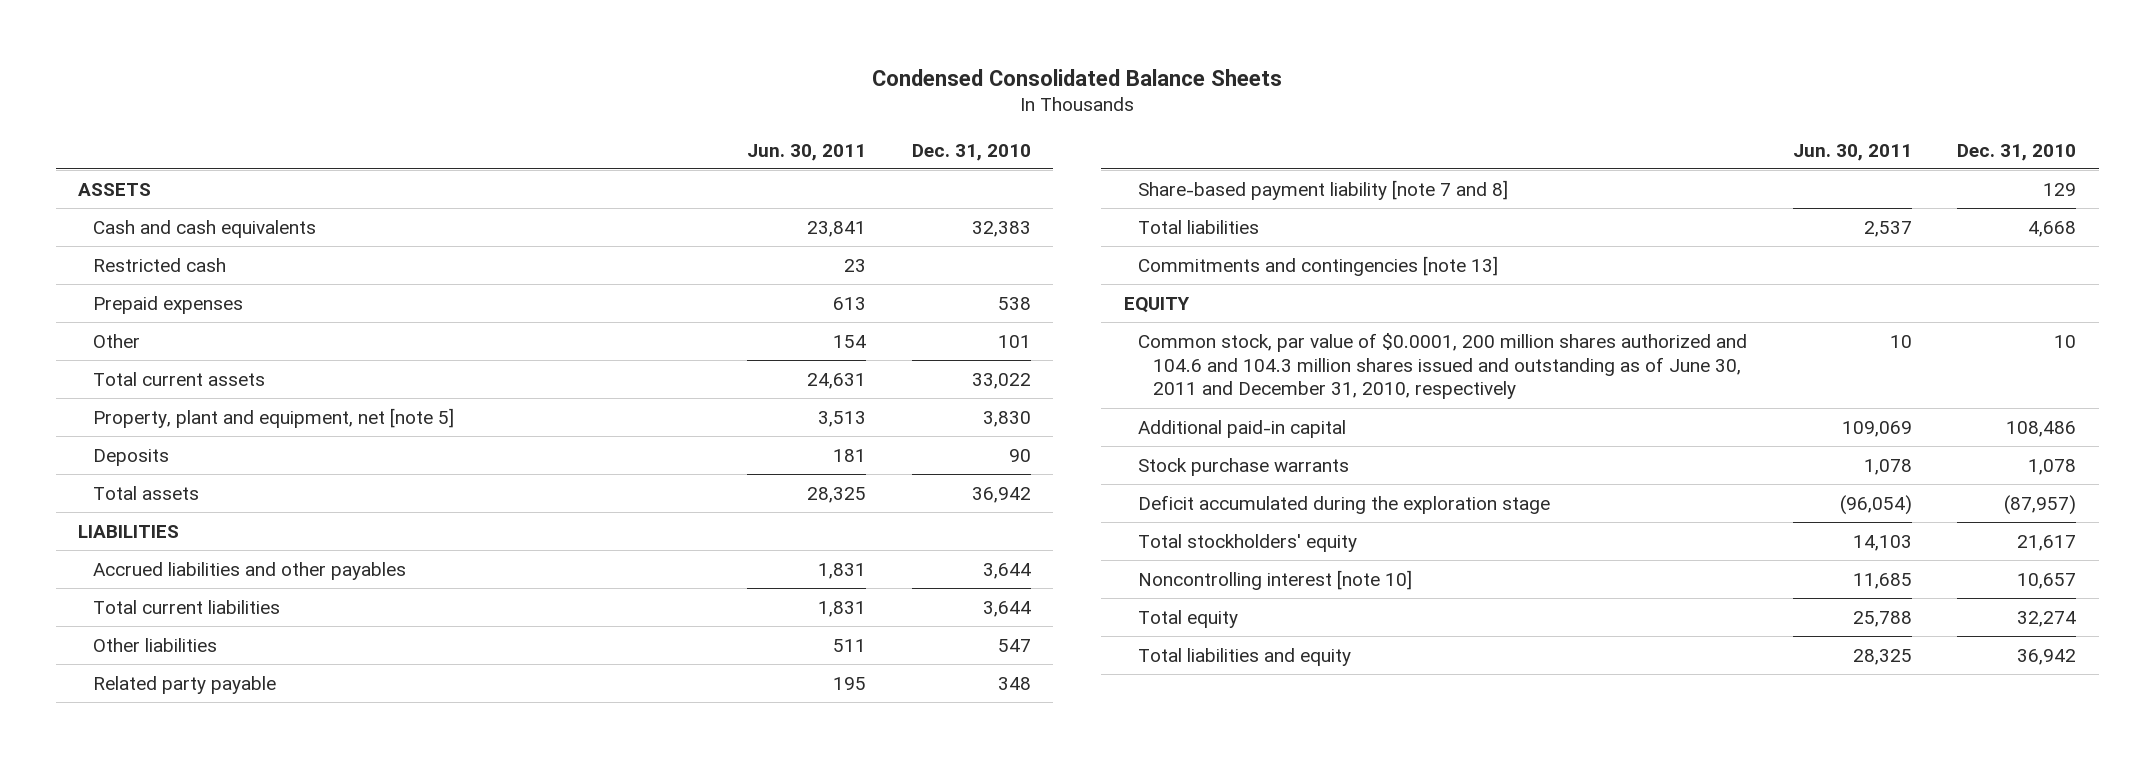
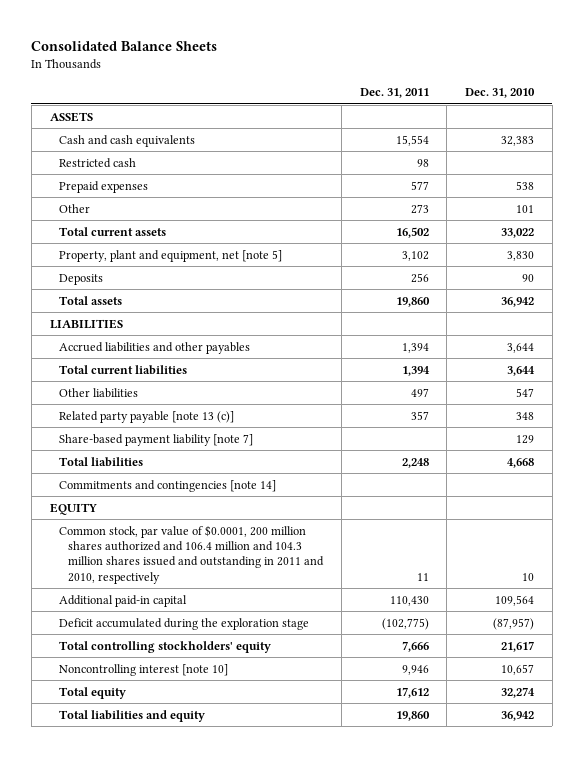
[872,68,1283,86] Condensed Consolidated Balance Sheets -> [31,40,218,51] Consolidated Balance Sheets
[747,143,867,161] Jun. 30, 2011 -> none
none -> [359,88,429,99] Dec. 31, 2011
[93,675,277,694] Related party payable -> [59,410,235,423] Related party payable [note 13 (c)]
[1138,179,1509,200] Share-based payment liability [note 7 and 8] -> [59,433,254,446] Share-based payment liability [note 7]
[1138,255,1499,276] Commitments and contingencies [note 13] -> [59,479,277,492] Commitments and contingencies [note 14]
[1138,457,1350,476] Stock purchase warrants -> none
[1138,332,1748,400] Common stock, par value of $0.0001, 200 million shares authorized and 104.6 and 104.3 million shares issued and outstanding as of June 30, 2011 and December 31, 2010, respectively -> [59,524,325,584] Common stock, par value of $0.0001, 200 million shares authorized and 106.4 million and 104.3 million shares issued and outstanding in 2011 and 2010, respectively
[2005,420,2076,437] 108,486 -> [495,594,535,606] 109,564
[1138,533,1358,552] Total stockholders' equity -> [59,640,272,653] Total controlling stockholders' equity

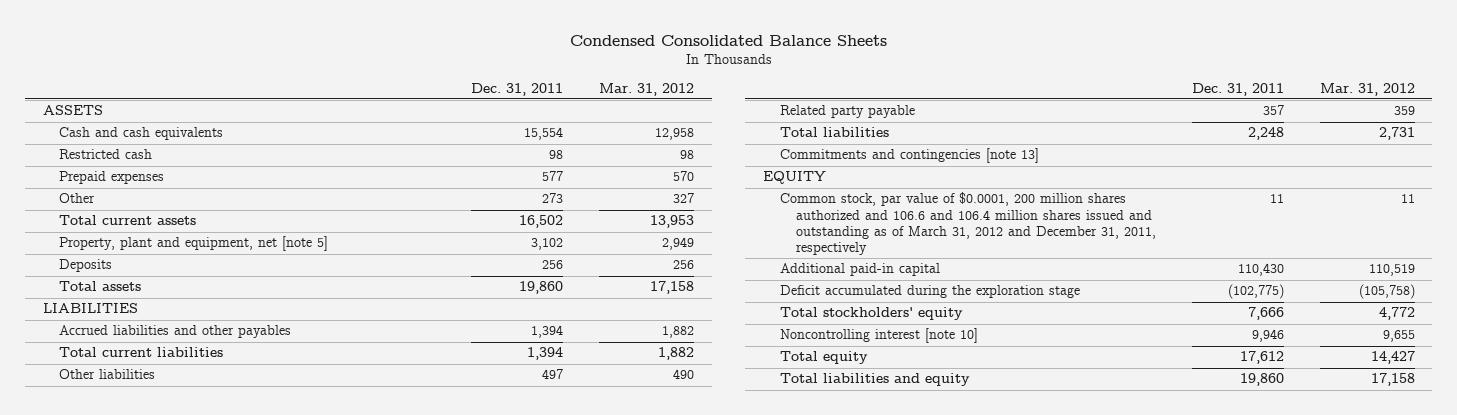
[31,40,218,51] Consolidated Balance Sheets -> [569,34,887,46] Condensed Consolidated Balance Sheets
[465,88,536,99] Dec. 31, 2010 -> none
none -> [598,82,694,96] Mar. 31, 2012
[59,433,254,446] Share-based payment liability [note 7] -> none
[59,410,235,423] Related party payable [note 13 (c)] -> [779,105,915,119] Related party payable
[59,479,277,492] Commitments and contingencies [note 14] -> [779,148,1039,164] Commitments and contingencies [note 13]
[59,524,325,584] Common stock, par value of $0.0001, 200 million shares authorized and 106.4 million and 104.3 million shares issued and outstanding in 2011 and 2010, respectively -> [779,192,1156,255] Common stock, par value of $0.0001, 200 million shares authorized and 106.6 and 106.4 million shares issued and outstanding as of March 31, 2012 and December 31, 2011, respectively
[59,640,272,653] Total controlling stockholders' equity -> [779,307,963,321] Total stockholders' equity

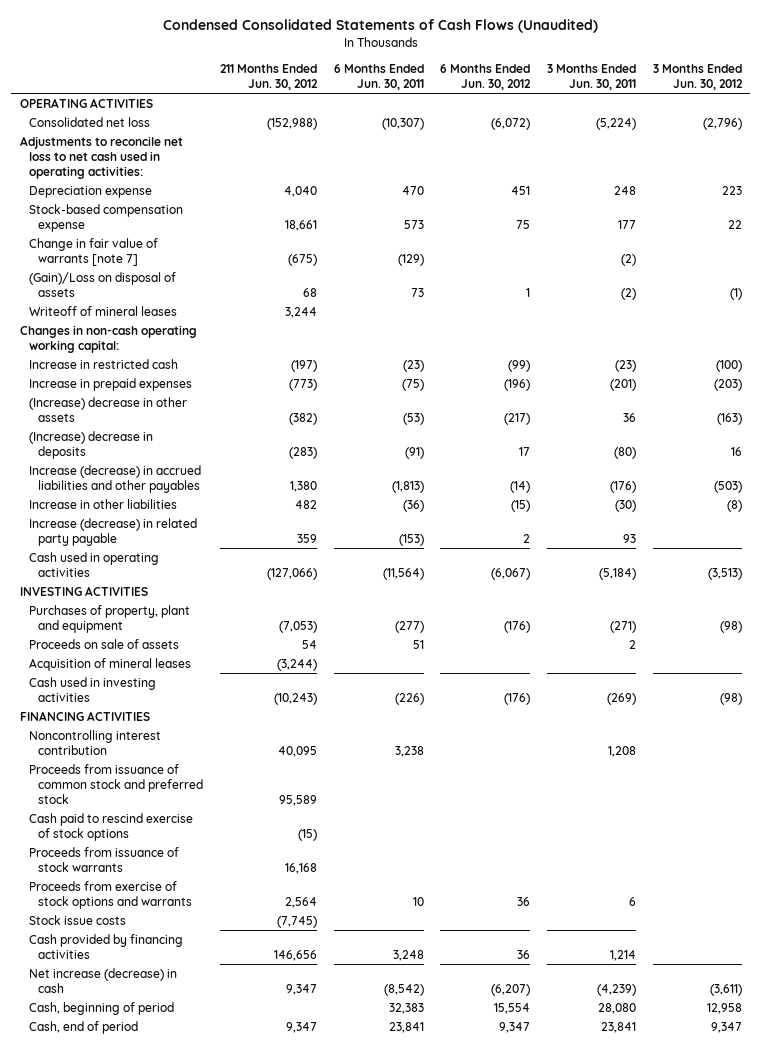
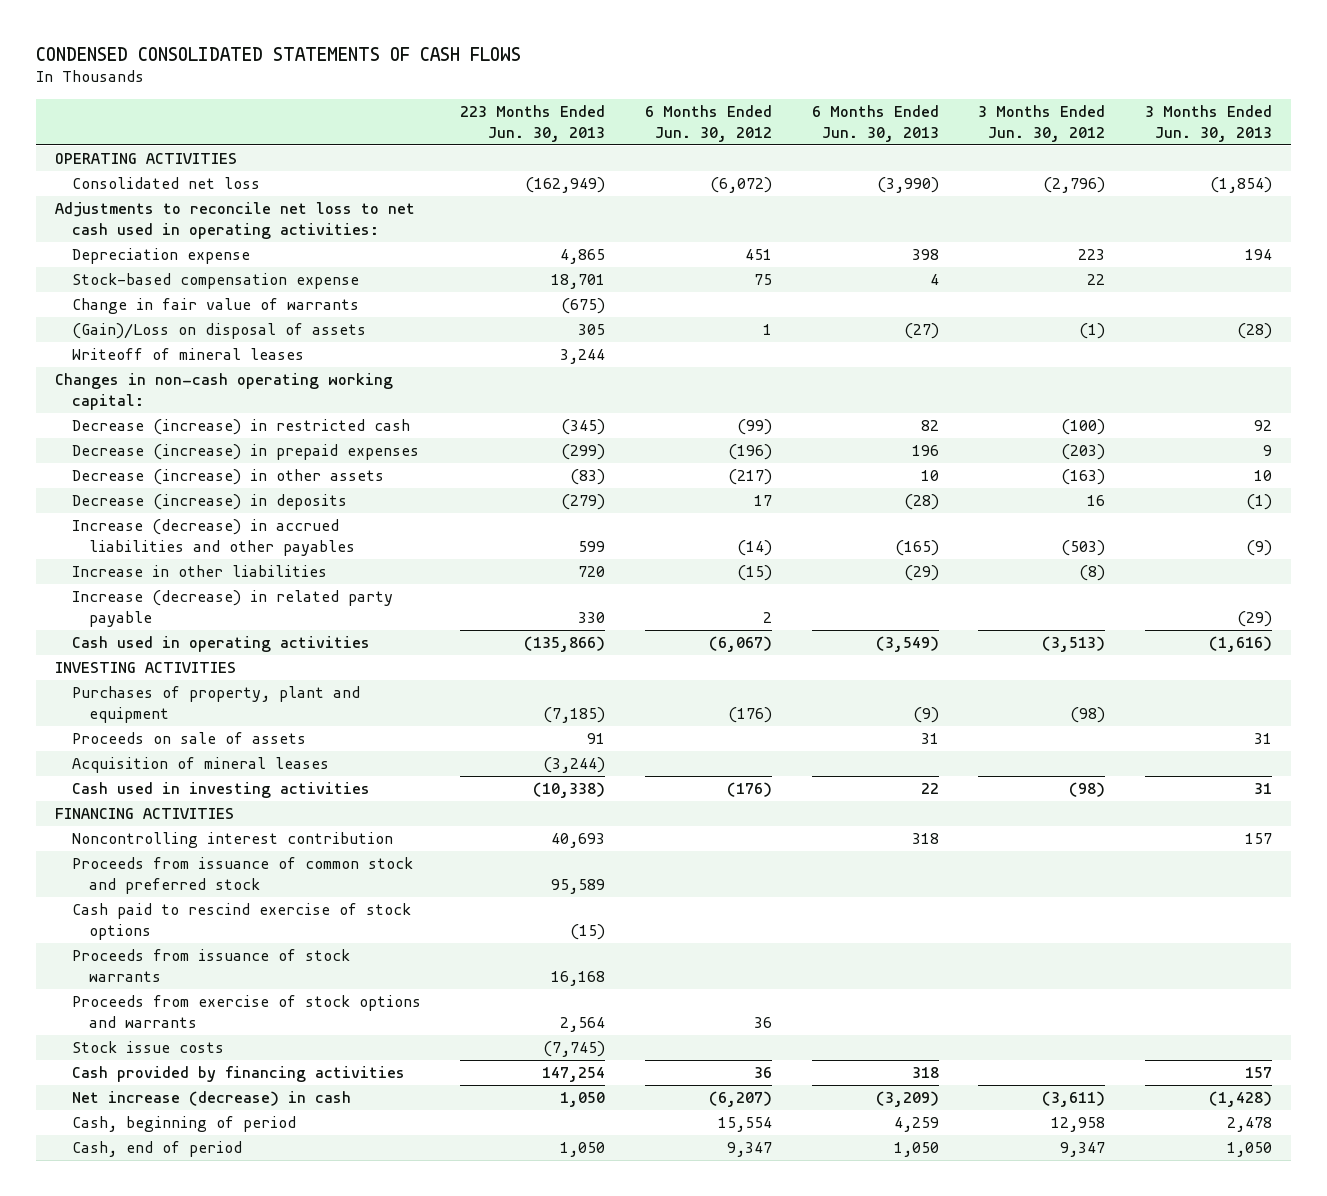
[162,19,598,34] Condensed Consolidated Statements of Cash Flows (Unaudited) -> [35,46,521,61] CONDENSED CONSOLIDATED STATEMENTS OF CASH FLOWS
[219,63,318,91] 211 Months Ended Jun. 30, 2012 -> none
[333,63,424,91] 6 Months Ended Jun. 30, 2011 -> none
[546,63,636,91] 3 Months Ended Jun. 30, 2011 -> none
none -> [460,104,606,142] 223 Months Ended Jun. 30, 2013
none -> [811,104,939,142] 6 Months Ended Jun. 30, 2013
none -> [1144,104,1272,142] 3 Months Ended Jun. 30, 2013
[28,237,158,266] Change in fair value of warrants [note 7] -> [71,298,359,315] Change in fair value of warrants
[28,358,178,369] Increase in restricted cash -> [71,419,410,436] Decrease (increase) in restricted cash
[28,377,192,391] Increase in prepaid expenses -> [71,444,419,461] Decrease (increase) in prepaid expenses
[28,396,187,422] (Increase) decrease in other assets -> [71,469,384,486] Decrease (increase) in other assets
[28,430,153,459] (Increase) decrease in deposits -> [71,494,347,511] Decrease (increase) in deposits

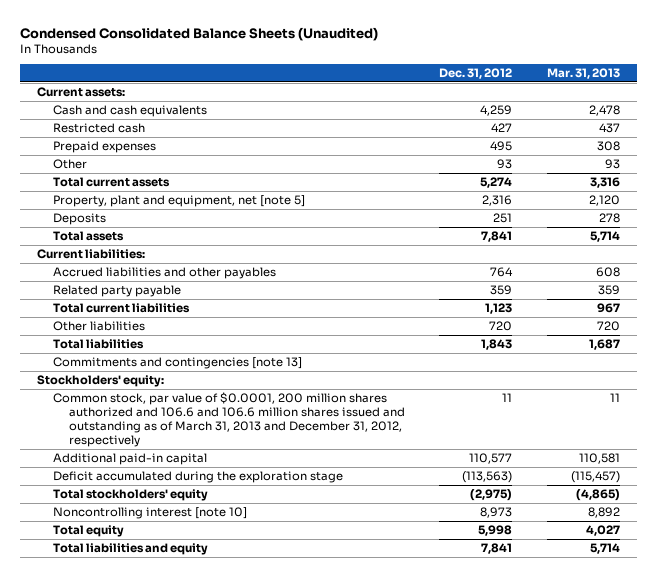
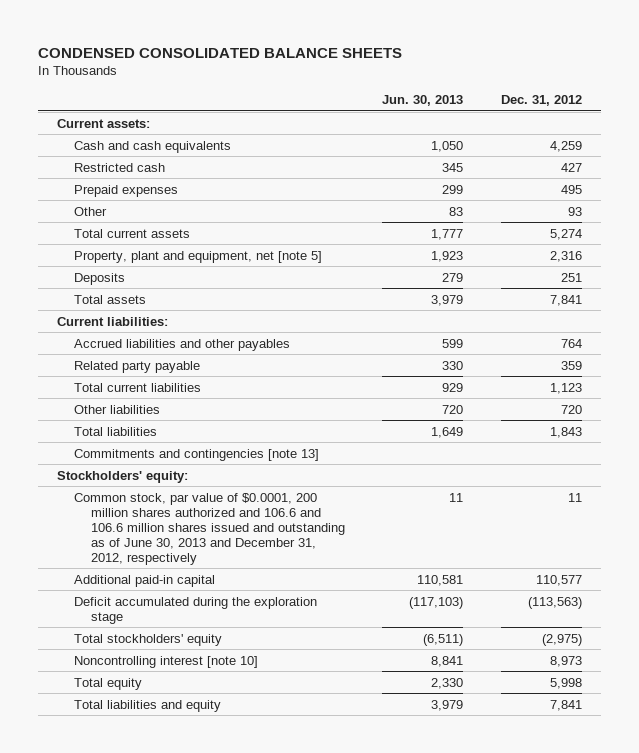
[19,26,378,41] Condensed Consolidated Balance Sheets (Unaudited) -> [37,47,402,58] CONDENSED CONSOLIDATED BALANCE SHEETS
[546,68,620,80] Mar. 31, 2013 -> none
none -> [382,95,464,107] Jun. 30, 2013
[52,391,406,448] Common stock, par value of $0.0001, 200 million shares authorized and 106.6 and 106.6 million shares issued and outstanding as of March 31, 2013 and December 31, 2012, respectively -> [73,492,345,565] Common stock, par value of $0.0001, 200 million shares authorized and 106.6 and 106.6 million shares issued and outstanding as of June 30, 2013 and December 31, 2012, respectively

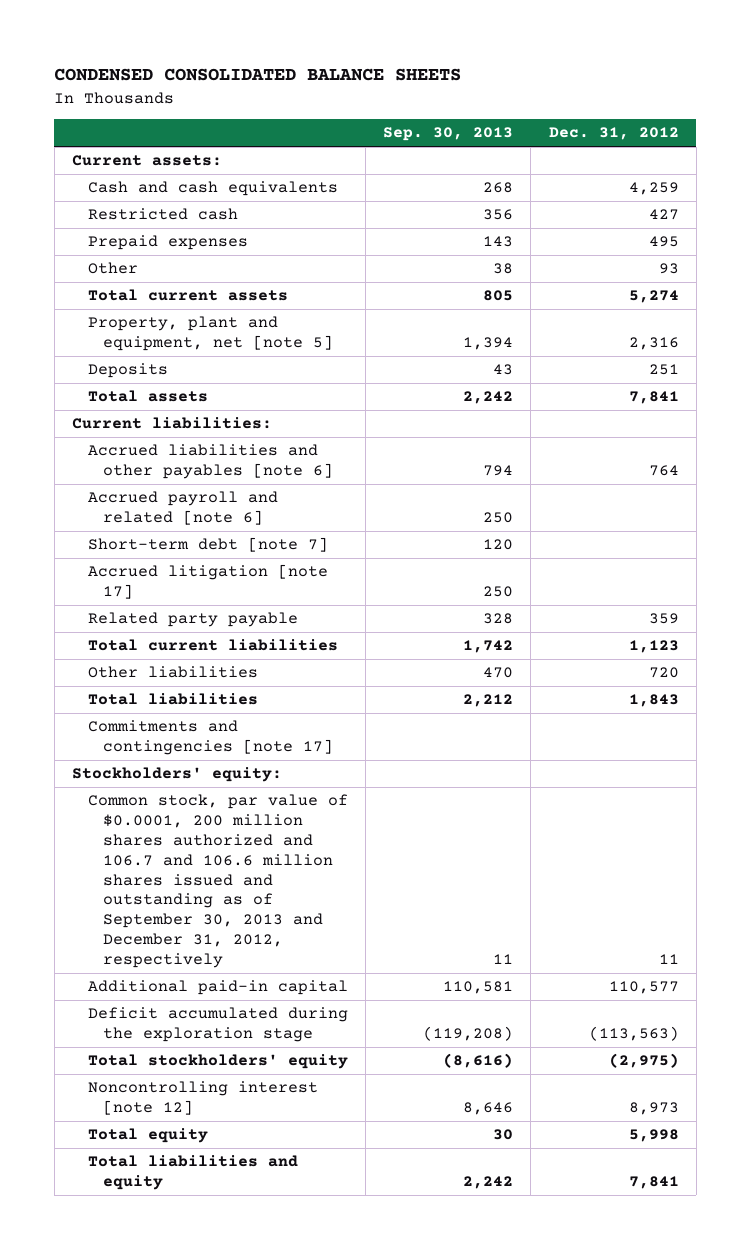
[382,95,464,107] Jun. 30, 2013 -> none
none -> [383,127,514,142] Sep. 30, 2013
[73,338,290,351] Accrued liabilities and other payables -> [87,444,334,480] Accrued liabilities and other payables [note 6]
none -> [87,491,278,526] Accrued payroll and related [note 6]
none -> [87,537,328,553] Short-term debt [note 7]
none -> [87,564,328,600] Accrued litigation [note 17]
[73,448,319,461] Commitments and contingencies [note 13] -> [87,720,334,756] Commitments and contingencies [note 17]
[73,492,345,565] Common stock, par value of $0.0001, 200 million shares authorized and 106.6 and 106.6 million shares issued and outstanding as of June 30, 2013 and December 31, 2012, respectively -> [87,794,348,968] Common stock, par value of $0.0001, 200 million shares authorized and 106.7 and 106.6 million shares issued and outstanding as of September 30, 2013 and December 31, 2012, respectively
[73,655,258,668] Noncontrolling interest [note 10] -> [87,1081,318,1116] Noncontrolling interest [note 12]

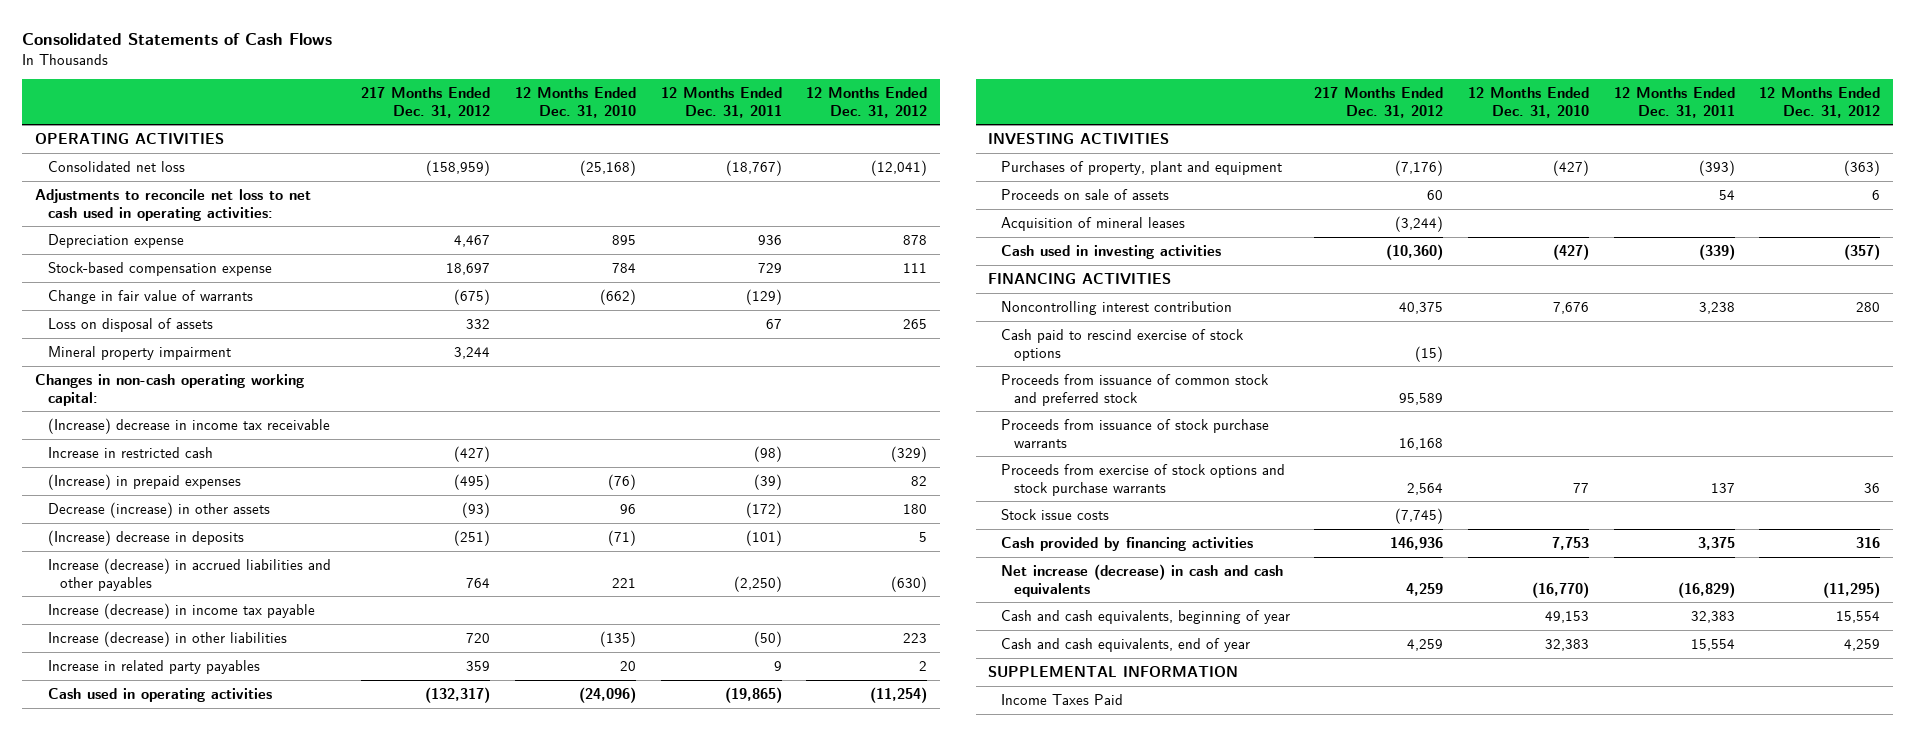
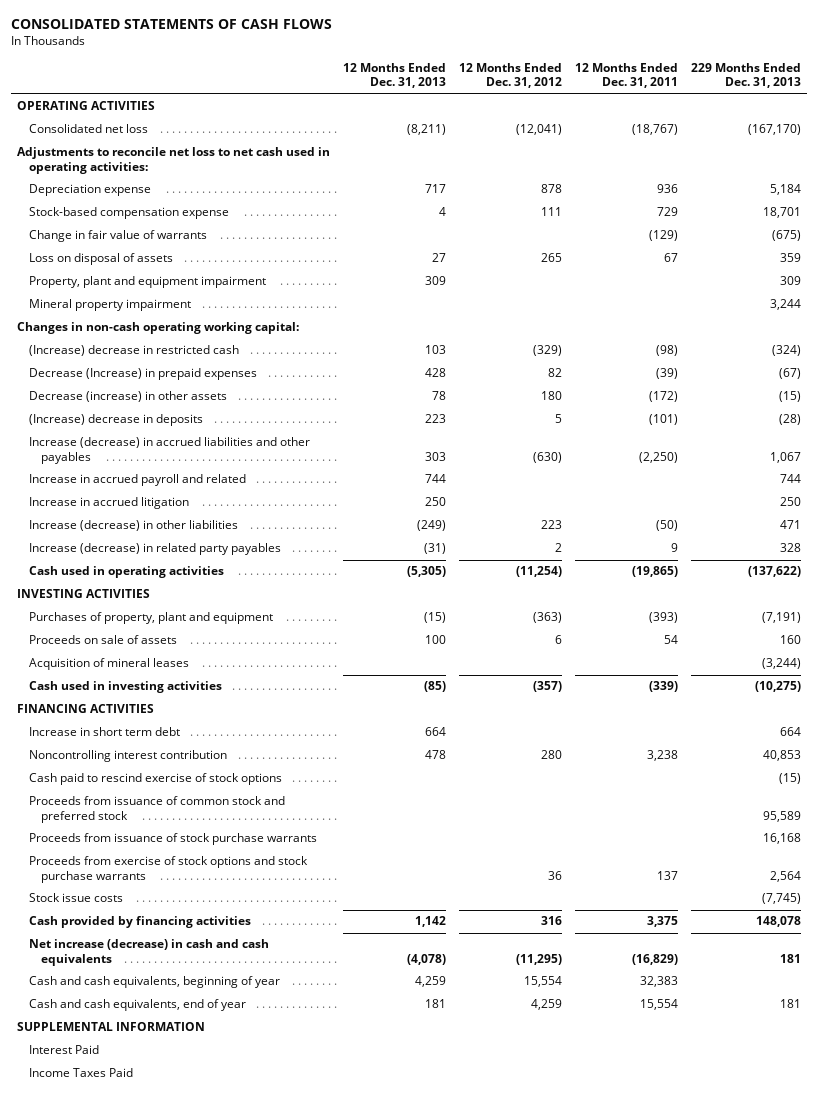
[22,32,333,45] Consolidated Statements of Cash Flows -> [10,18,332,29] CONSOLIDATED STATEMENTS OF CASH FLOWS
[361,86,491,118] 217 Months Ended Dec. 31, 2012 -> none
[514,86,636,118] 12 Months Ended Dec. 31, 2010 -> none
none -> [343,62,447,89] 12 Months Ended Dec. 31, 2013
none -> [690,62,801,89] 229 Months Ended Dec. 31, 2013
none -> [28,276,266,289] Property, plant and equipment impairment
[47,417,330,434] (Increase) decrease in income tax receivable -> none
[47,446,213,458] Increase in restricted cash -> [28,345,239,357] (Increase) decrease in restricted cash
[47,473,241,490] (Increase) in prepaid expenses -> [28,368,257,381] Decrease (Increase) in prepaid expenses
[47,602,315,619] Increase (decrease) in income tax payable -> none
none -> [28,474,246,487] Increase in accrued payroll and related
none -> [28,497,189,510] Increase in accrued litigation
[47,659,260,674] Increase in related party payables -> [28,543,281,556] Increase (decrease) in related party payables
none -> [28,727,180,737] Increase in short term debt
none -> [28,1045,99,1055] Interest Paid

